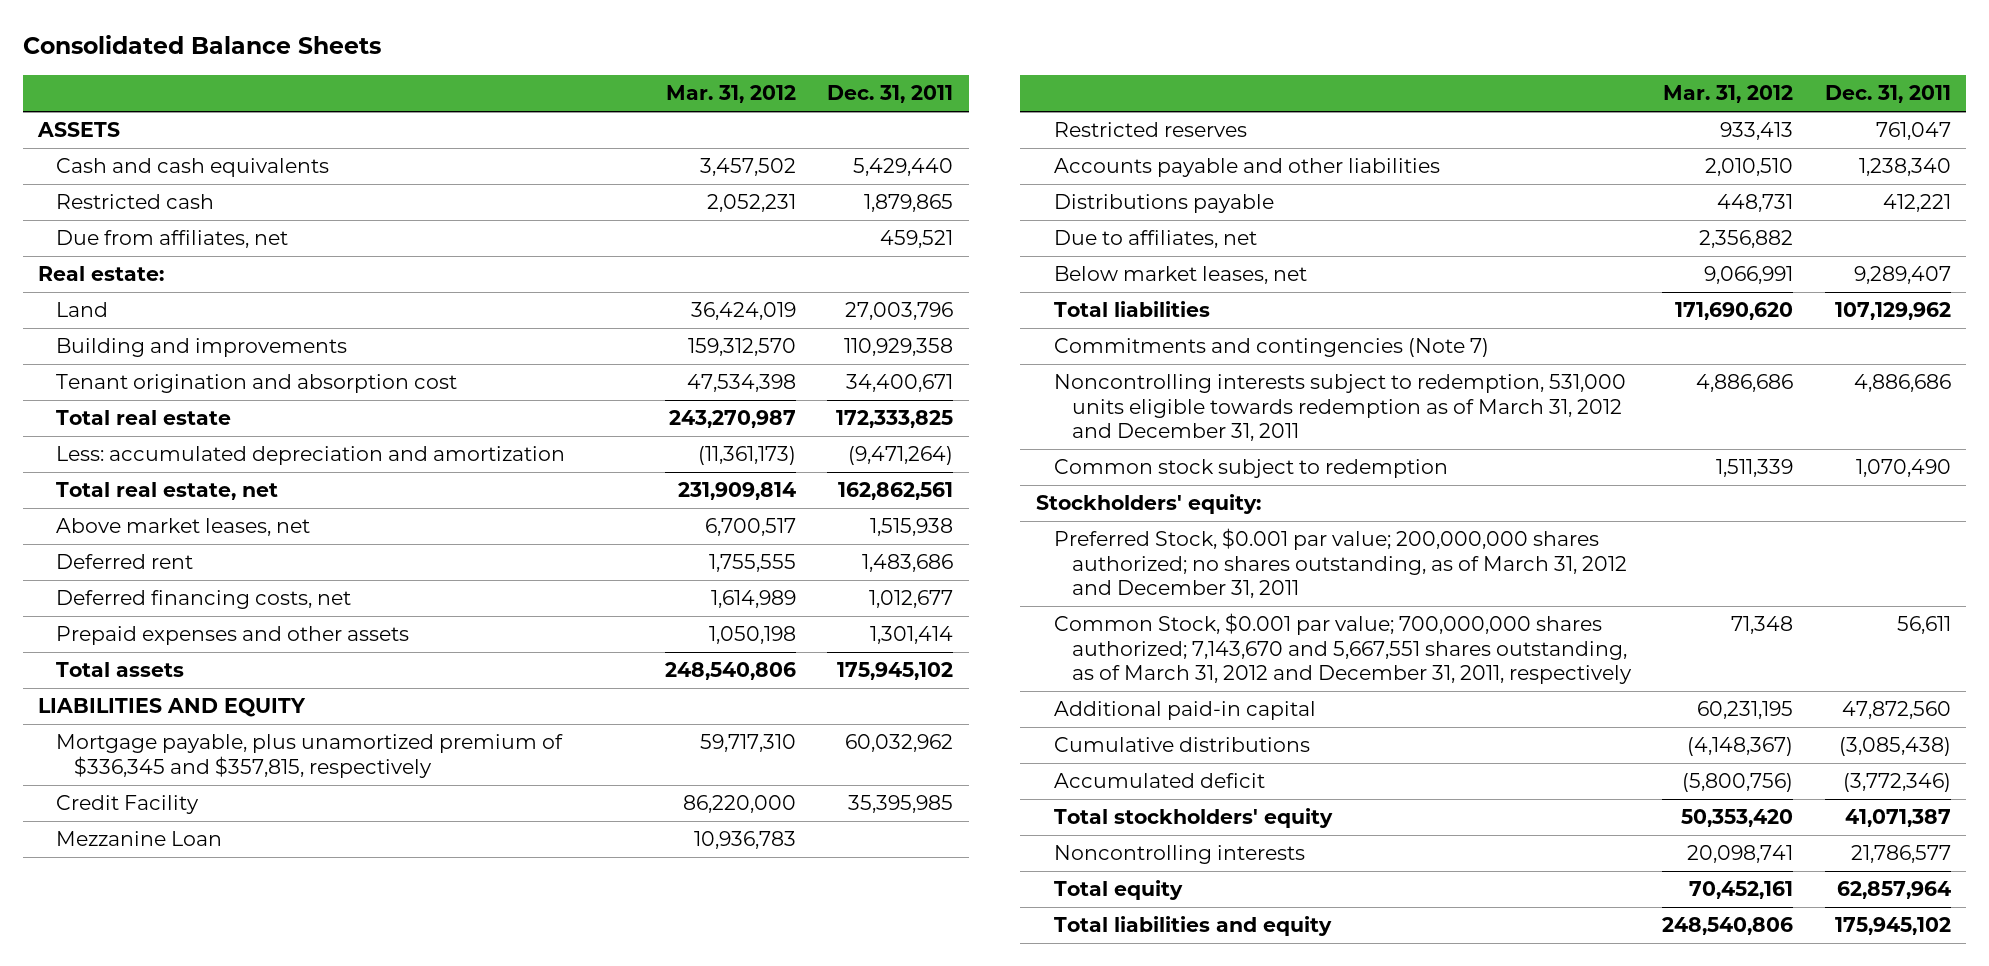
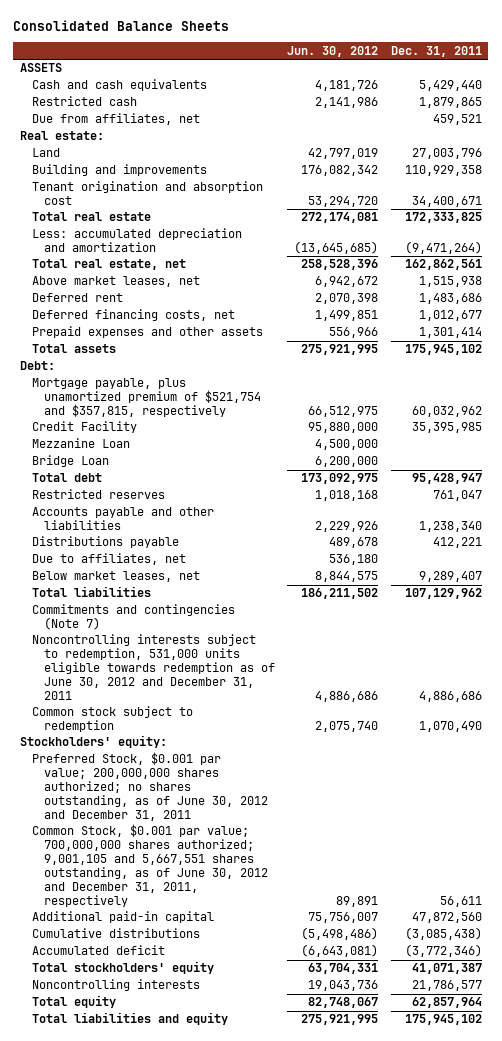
[665,85,796,104] Mar. 31, 2012 -> none
none -> [287,45,379,57] Jun. 30, 2012
[38,698,307,718] LIABILITIES AND EQUITY -> none
none -> [19,361,55,371] Debt:
[56,734,564,778] Mortgage payable, plus unamortized premium of $336,345 and $357,815, respectively -> [31,378,261,418] Mortgage payable, plus unamortized premium of $521,754 and $357,815, respectively
none -> [31,455,109,468] Bridge Loan
none -> [31,473,102,483] Total debt
[1053,374,1626,441] Noncontrolling interests subject to redemption, 531,000 units eligible towards redemption as of March 31, 2012 and December 31, 2011 -> [31,634,275,700] Noncontrolling interests subject to redemption, 531,000 units eligible towards redemption as of June 30, 2012 and December 31, 2011
[1053,528,1627,598] Preferred Stock, $0.001 par value; 200,000,000 shares authorized; no shares outstanding, as of March 31, 2012 and December 31, 2011 -> [31,752,268,821] Preferred Stock, $0.001 par value; 200,000,000 shares authorized; no shares outstanding, as of June 30, 2012 and December 31, 2011
[1053,613,1632,684] Common Stock, $0.001 par value; 700,000,000 shares authorized; 7,143,670 and 5,667,551 shares outstanding, as of March 31, 2012 and December 31, 2011, respectively -> [31,824,268,907] Common Stock, $0.001 par value; 700,000,000 shares authorized; 9,001,105 and 5,667,551 shares outstanding, as of June 30, 2012 and December 31, 2011, respectively

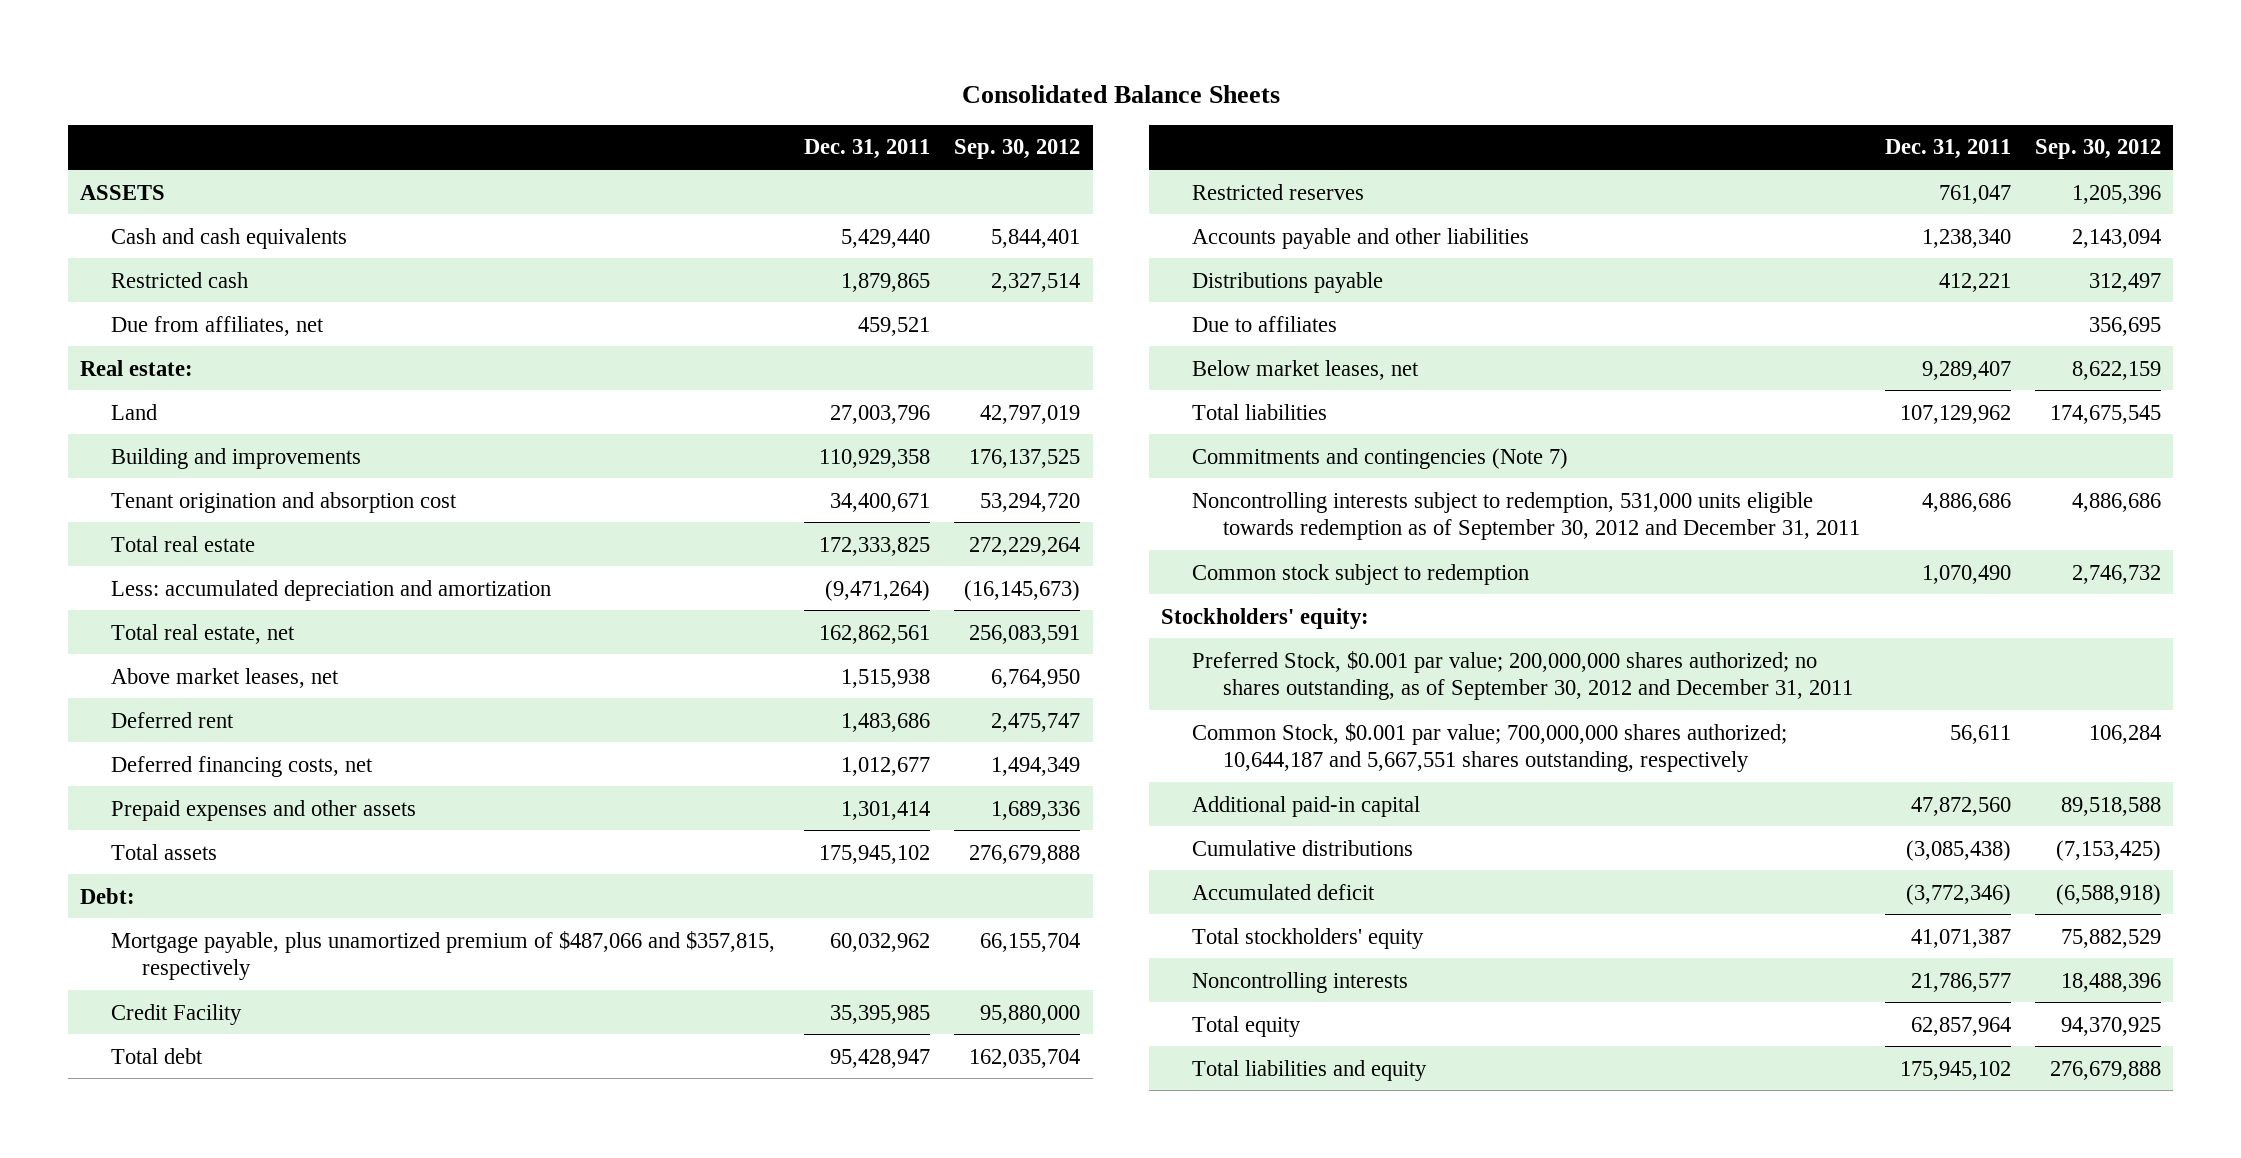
[287,45,379,57] Jun. 30, 2012 -> none
none -> [954,139,1081,160] Sep. 30, 2012
[31,378,261,418] Mortgage payable, plus unamortized premium of $521,754 and $357,815, respectively -> [111,930,776,981] Mortgage payable, plus unamortized premium of $487,066 and $357,815, respectively
[31,438,130,449] Mezzanine Loan -> none
[31,455,109,468] Bridge Loan -> none
[31,553,186,566] Due to affiliates, net -> [1191,315,1337,332] Due to affiliates
[31,634,275,700] Noncontrolling interests subject to redemption, 531,000 units eligible towards redemption as of June 30, 2012 and December 31, 2011 -> [1191,491,1860,541] Noncontrolling interests subject to redemption, 531,000 units eligible towards redemption as of September 30, 2012 and December 31, 2011
[31,752,268,821] Preferred Stock, $0.001 par value; 200,000,000 shares authorized; no shares outstanding, as of June 30, 2012 and December 31, 2011 -> [1191,650,1853,701] Preferred Stock, $0.001 par value; 200,000,000 shares authorized; no shares outstanding, as of September 30, 2012 and December 31, 2011
[31,824,268,907] Common Stock, $0.001 par value; 700,000,000 shares authorized; 9,001,105 and 5,667,551 shares outstanding, as of June 30, 2012 and December 31, 2011, respectively -> [1191,722,1787,773] Common Stock, $0.001 par value; 700,000,000 shares authorized; 10,644,187 and 5,667,551 shares outstanding, respectively

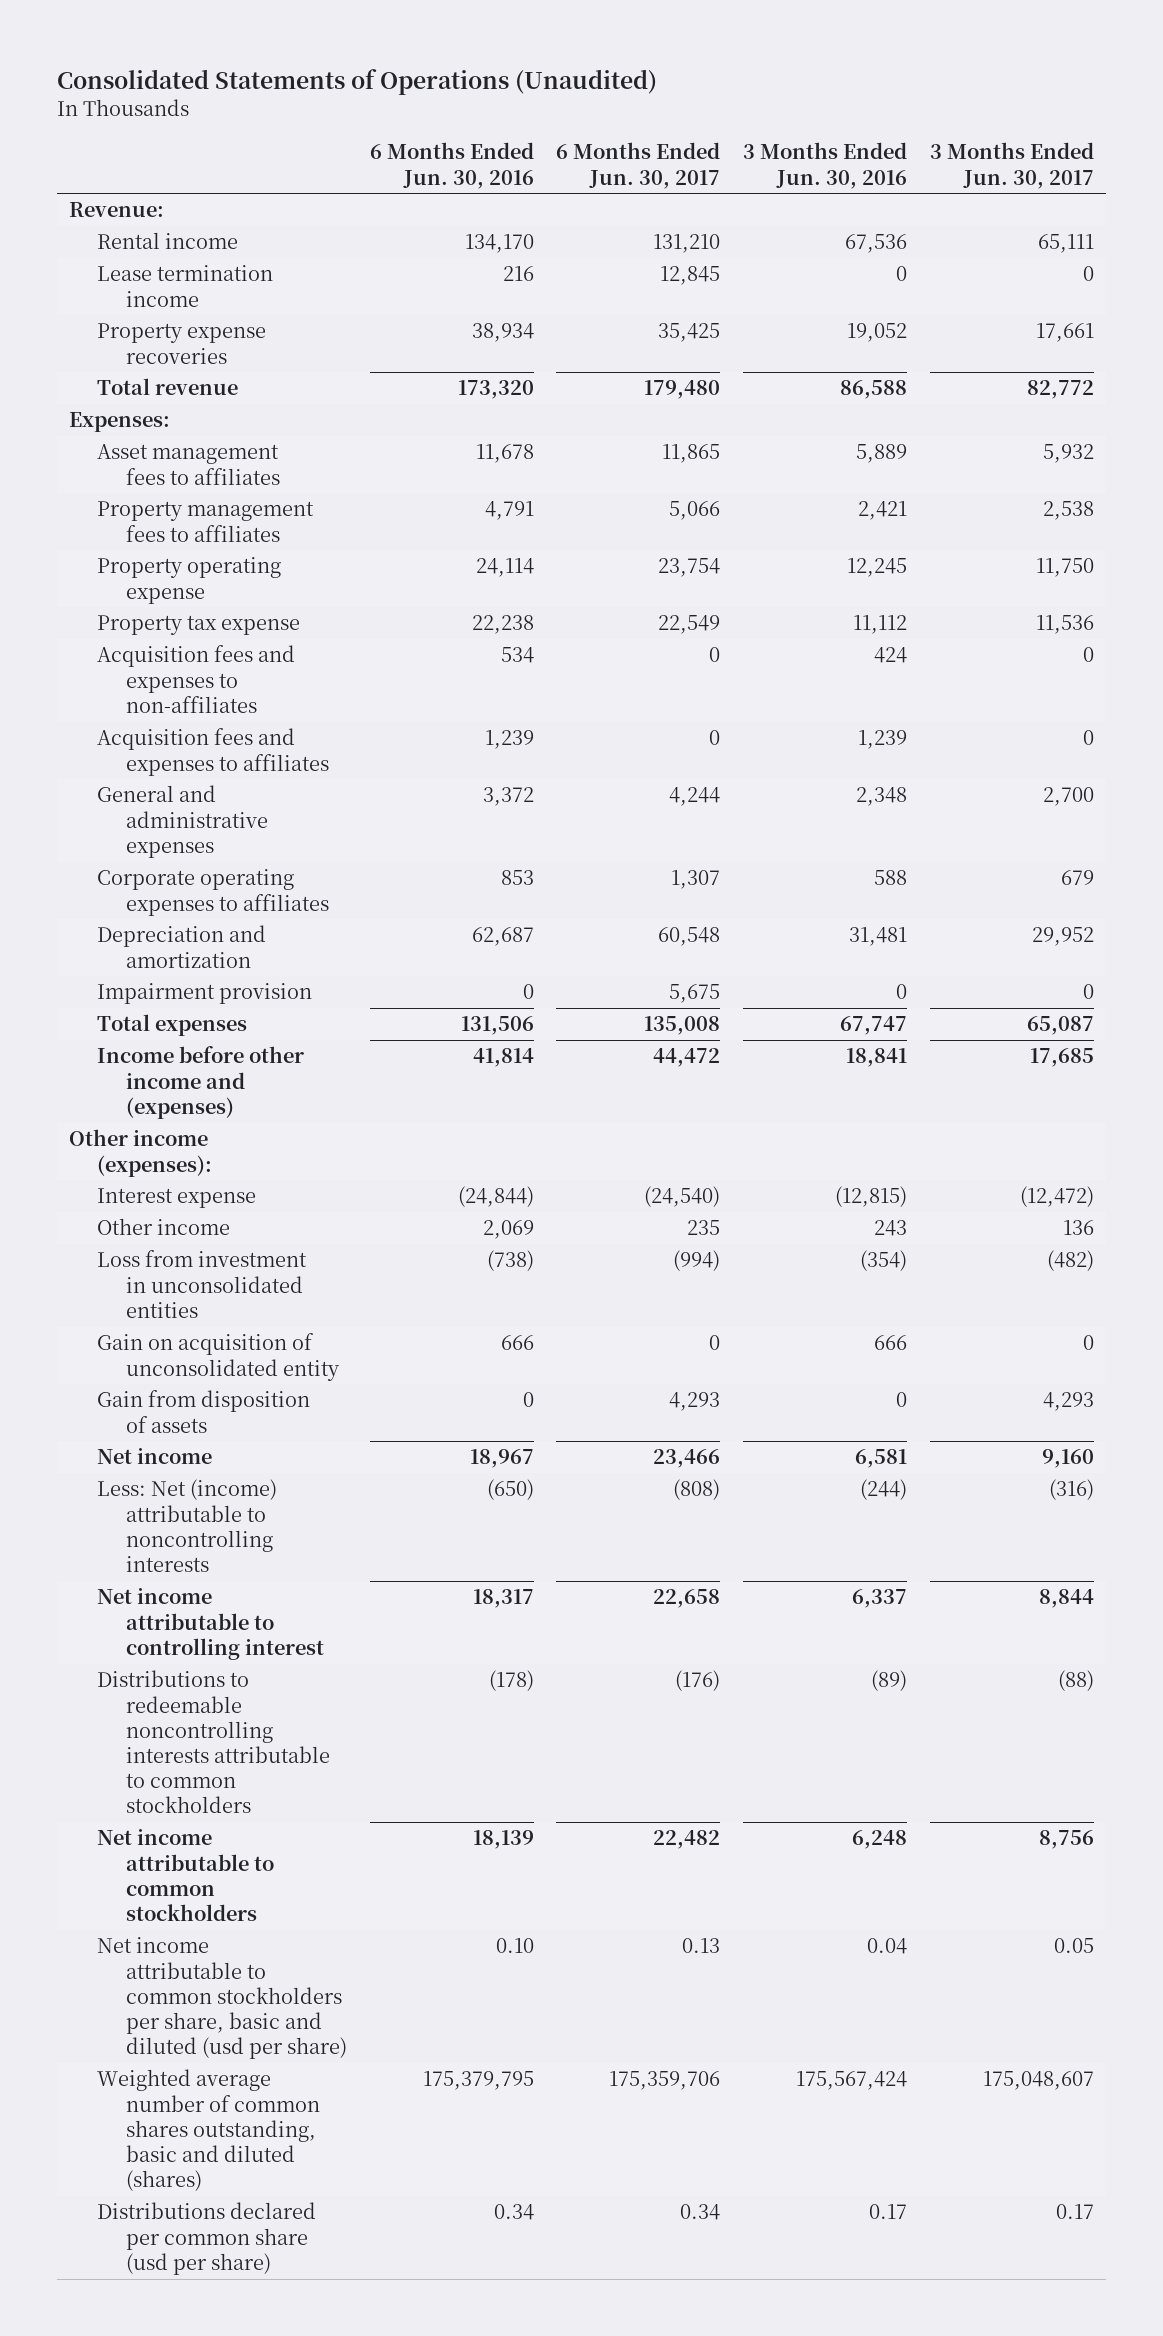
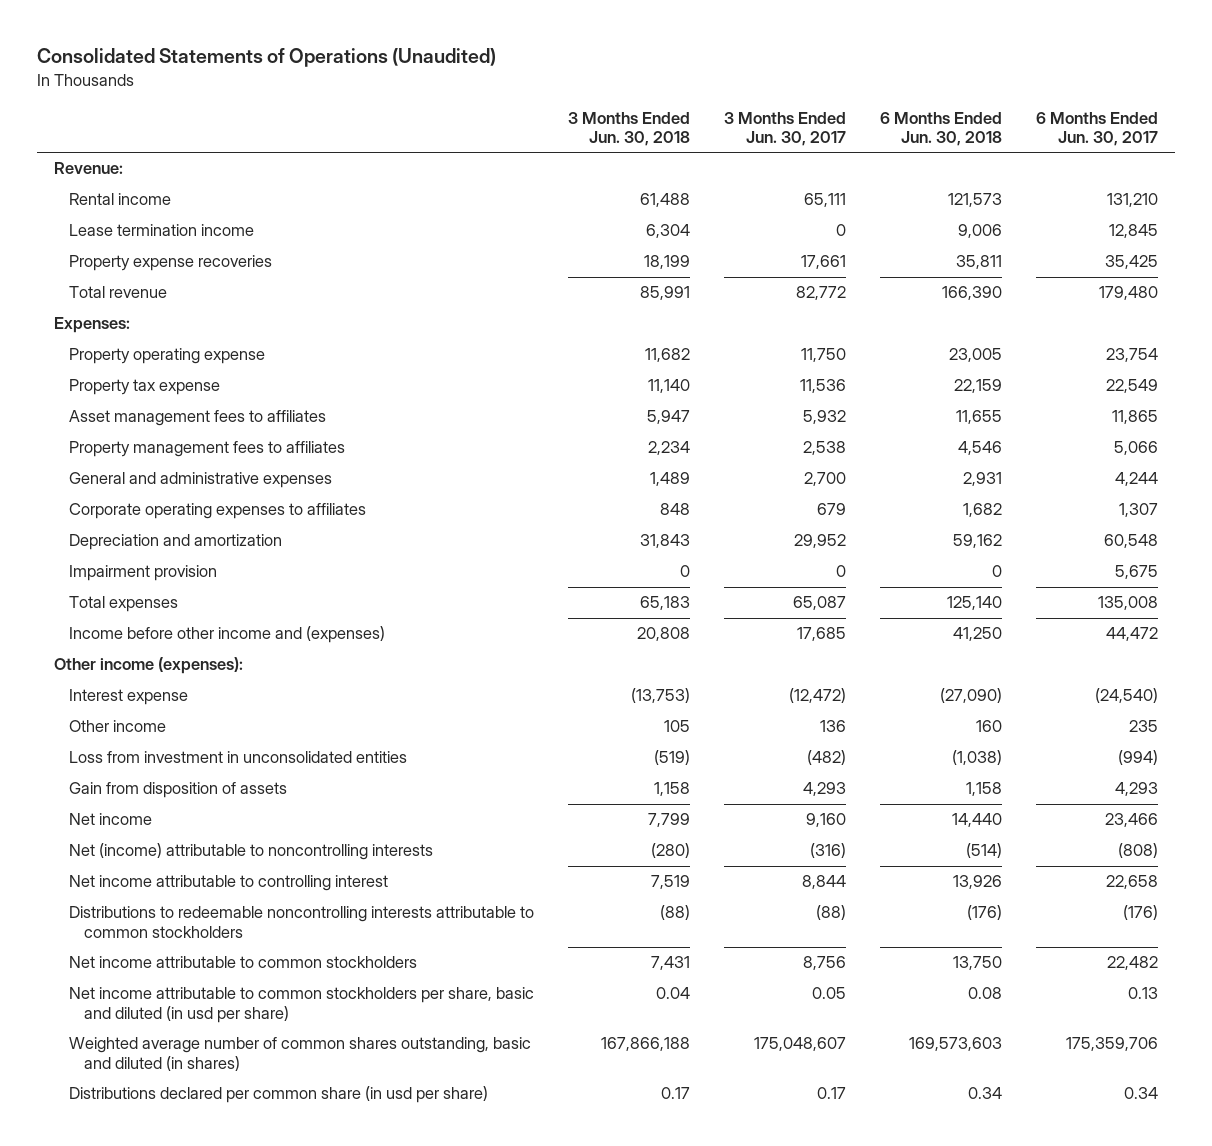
[369,142,534,189] 6 Months Ended Jun. 30, 2016 -> none
[743,142,908,189] 3 Months Ended Jun. 30, 2016 -> none
none -> [567,111,690,147] 3 Months Ended Jun. 30, 2018
none -> [879,111,1002,147] 6 Months Ended Jun. 30, 2018
[97,645,296,713] Acquisition fees and expenses to non-affiliates -> none
[97,728,329,776] Acquisition fees and expenses to affiliates -> none
[97,444,280,485] Asset management fees to affiliates -> [68,410,326,427] Asset management fees to affiliates
[97,501,315,542] Property management fees to affiliates -> [68,441,345,458] Property management fees to affiliates
[97,1333,340,1381] Gain on acquisition of unconsolidated entity -> none
[97,1479,278,1573] Less: Net (income) attributable to noncontrolling interests -> [68,843,433,861] Net (income) attributable to noncontrolling interests
[97,1937,347,2060] Net income attributable to common stockholders per share, basic and diluted (usd per share) -> [68,987,534,1023] Net income attributable to common stockholders per share, basic and diluted (in usd per share)
[97,2069,320,2192] Weighted average number of common shares outstanding, basic and diluted (shares) -> [68,1037,531,1071] Weighted average number of common shares outstanding, basic and diluted (in shares)
[97,2202,317,2275] Distributions declared per common share (usd per share) -> [68,1086,488,1104] Distributions declared per common share (in usd per share)

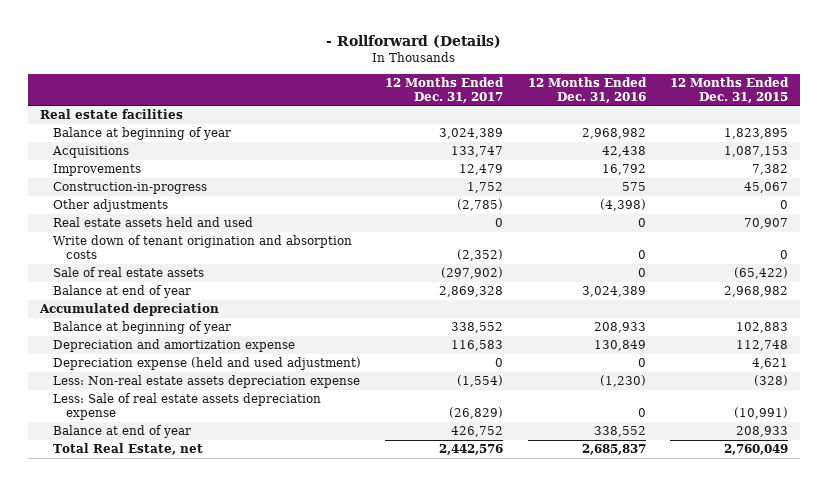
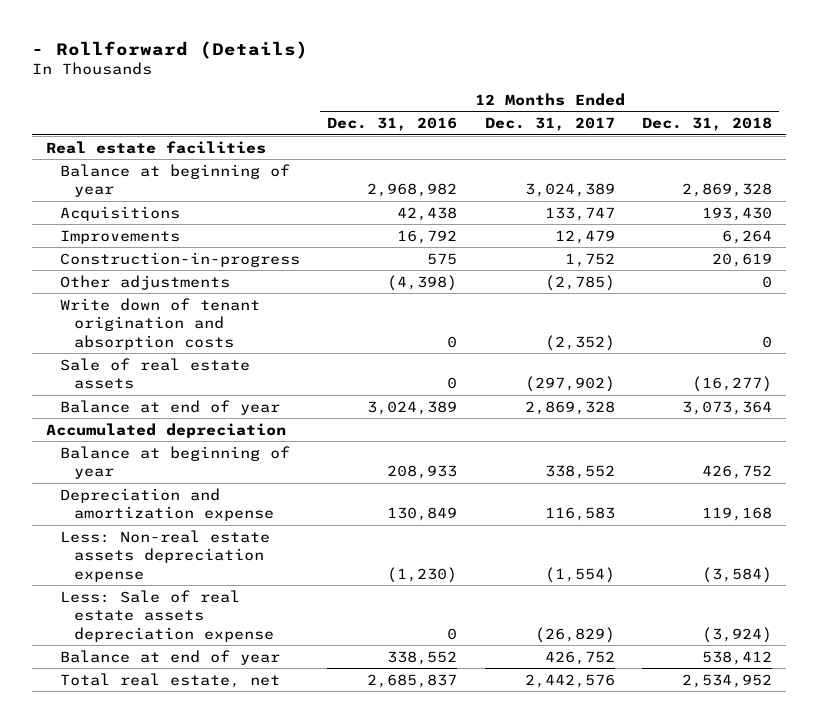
[670,76,790,103] 12 Months Ended Dec. 31, 2015 -> none
none -> [642,117,773,132] Dec. 31, 2018
[53,217,254,228] Real estate assets held and used -> none
[53,357,362,371] Depreciation expense (held and used adjustment) -> none
[53,443,204,456] Total Real Estate, net -> [59,672,280,688] Total real estate, net

